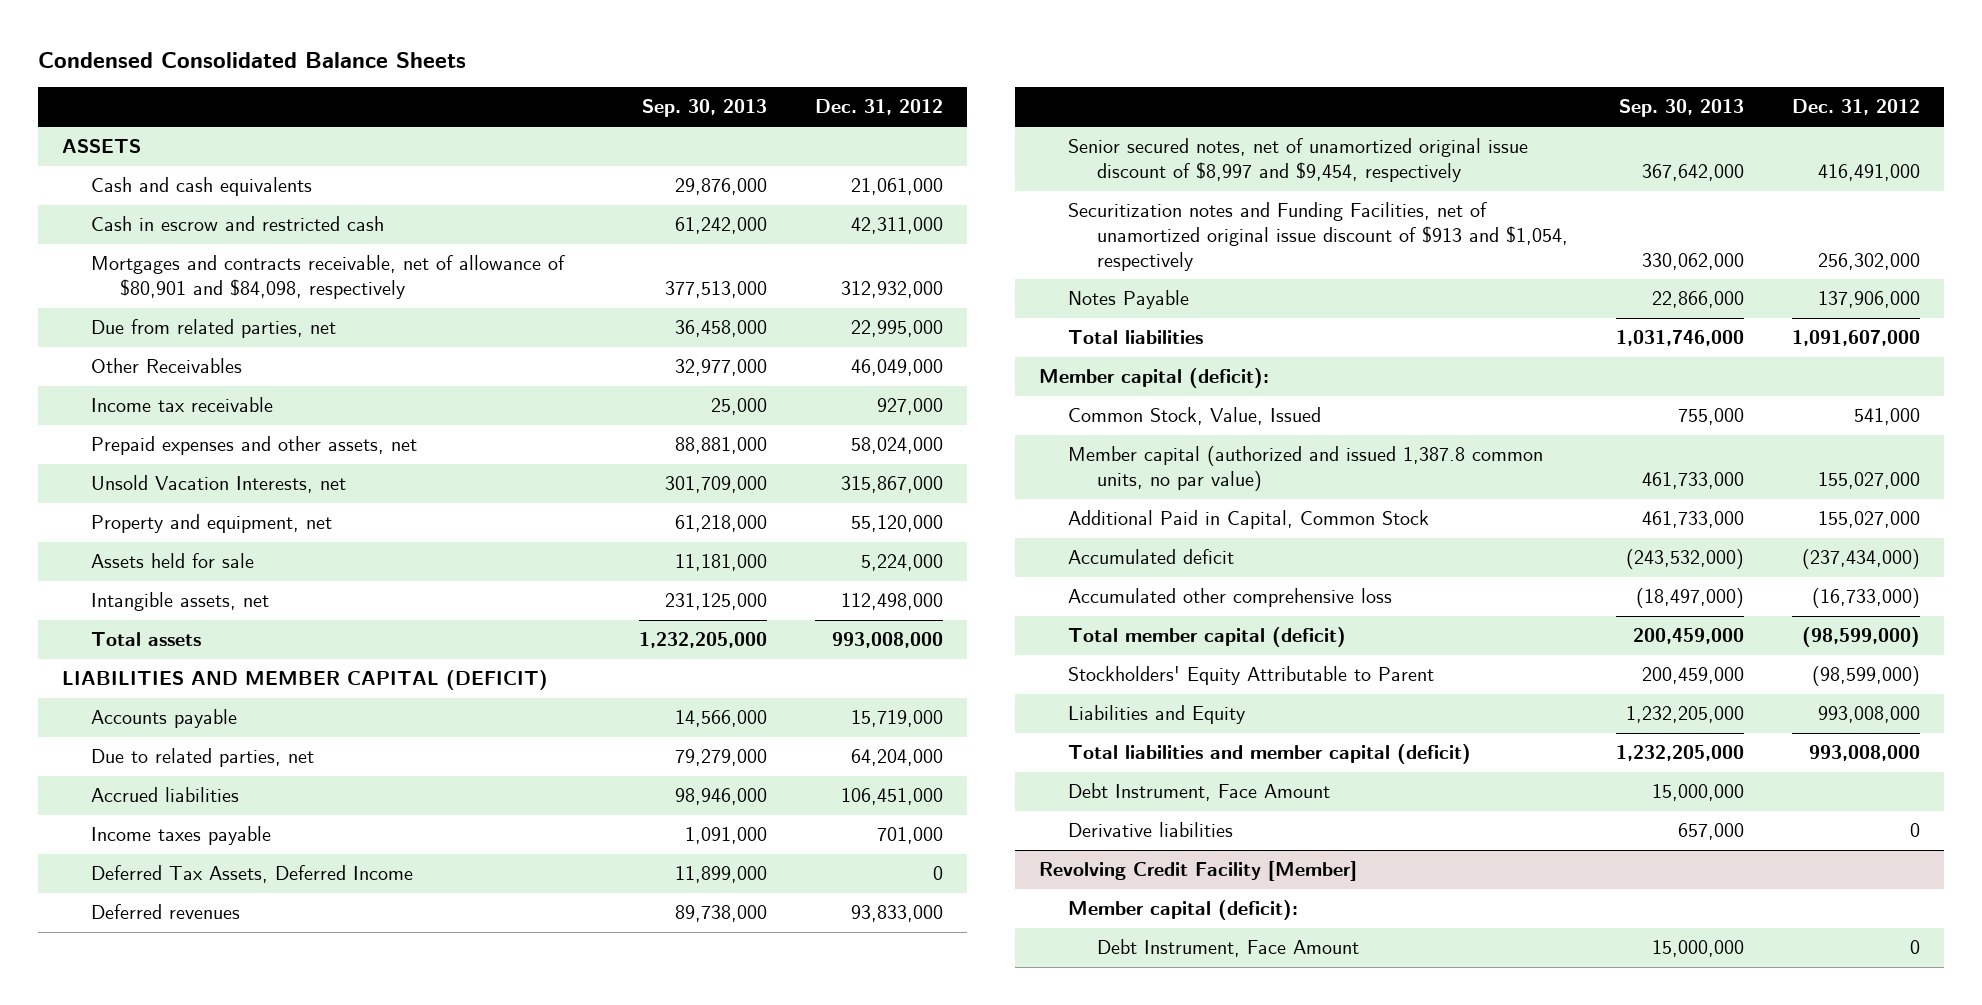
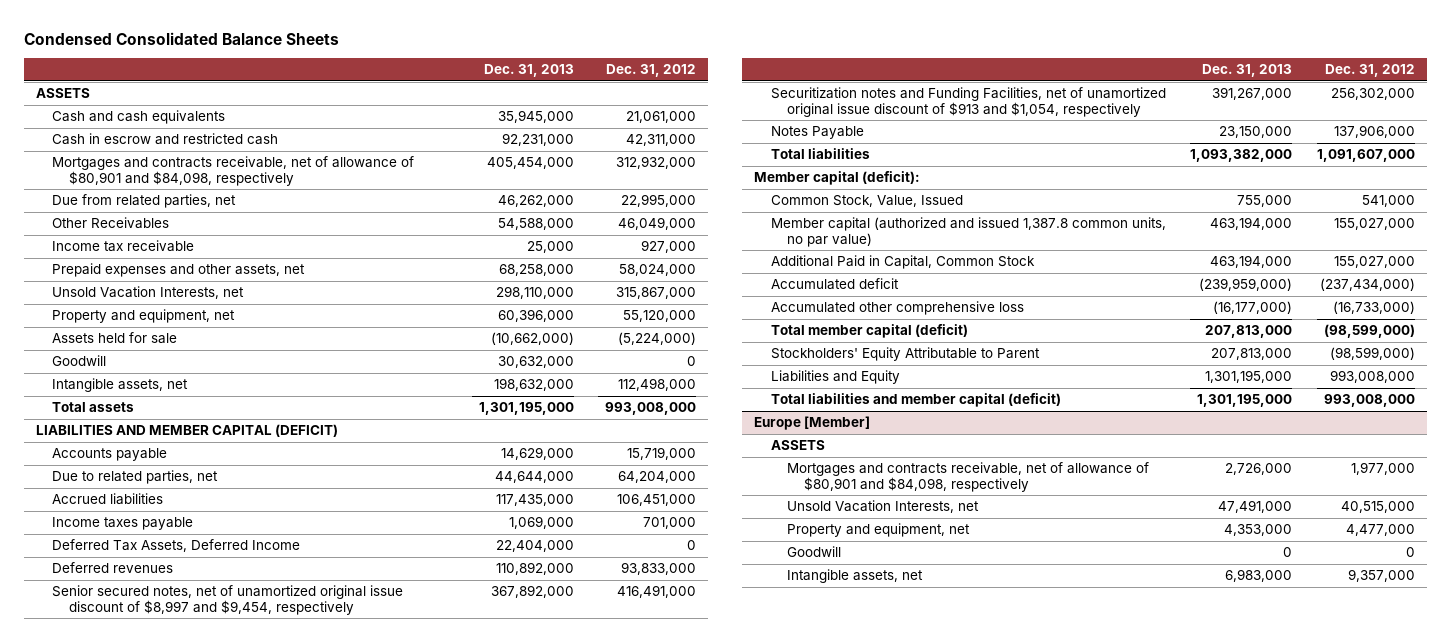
[641,99,767,118] Sep. 30, 2013 -> none
none -> [483,64,574,78] Dec. 31, 2013
[860,554,943,572] 5,224,000 -> [618,332,697,346] (5,224,000)
none -> [52,355,107,367] Goodwill
[1068,783,1331,802] Debt Instrument, Face Amount -> none
[1068,822,1234,838] Derivative liabilities -> none
[1039,861,1358,882] Revolving Credit Facility [Member] -> none
[1068,900,1299,921] Member capital (deficit): -> none
[1097,939,1360,958] Debt Instrument, Face Amount -> none
none -> [754,416,871,431] Europe [Member]
none -> [770,440,825,451] ASSETS
none -> [787,462,1150,492] Mortgages and contracts receivable, net of allowance of $80,901 and $84,098, respectively
none -> [787,500,980,514] Unsold Vacation Interests, net
none -> [787,523,971,538] Property and equipment, net
none -> [787,546,842,558] Goodwill
none -> [787,569,924,584] Intangible assets, net

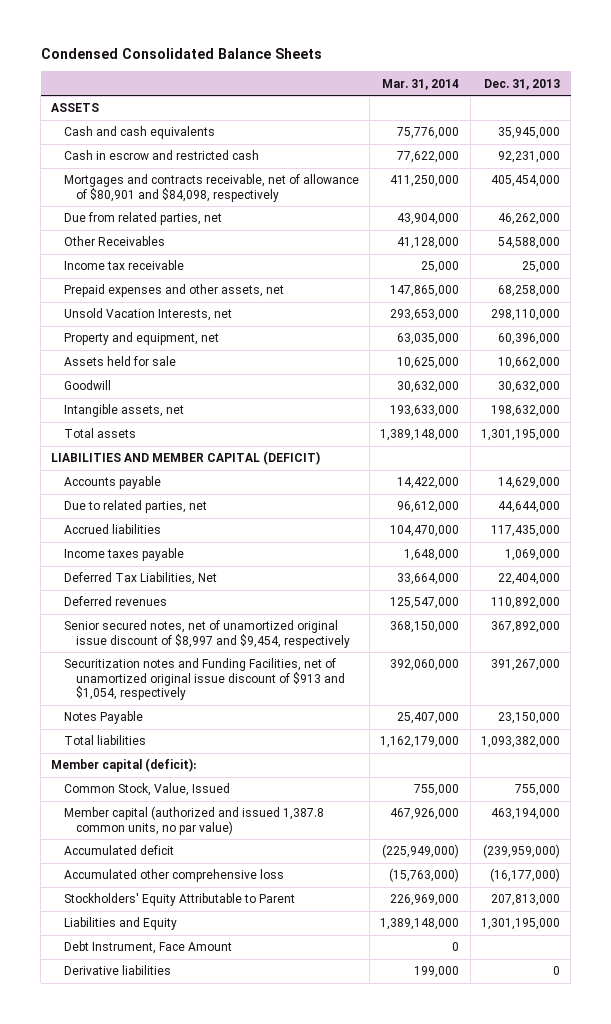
[606,64,697,78] Dec. 31, 2012 -> none
none -> [382,78,460,90] Mar. 31, 2014
[490,332,574,346] (10,662,000) -> [497,357,560,370] 10,662,000
[52,539,301,553] Deferred Tax Assets, Deferred Income -> [63,572,217,586] Deferred Tax Liabilities, Net
[770,255,1035,270] Additional Paid in Capital, Common Stock -> none
[770,324,968,339] Total member capital (deficit) -> none
[770,393,1061,408] Total liabilities and member capital (deficit) -> none
[754,416,871,431] Europe [Member] -> none
[770,440,825,451] ASSETS -> none
[787,462,1150,492] Mortgages and contracts receivable, net of allowance of $80,901 and $84,098, respectively -> none
[787,500,980,514] Unsold Vacation Interests, net -> none
[787,523,971,538] Property and equipment, net -> none
[787,546,842,558] Goodwill -> none
[787,569,924,584] Intangible assets, net -> none
none -> [63,941,232,955] Debt Instrument, Face Amount
none -> [63,965,171,976] Derivative liabilities

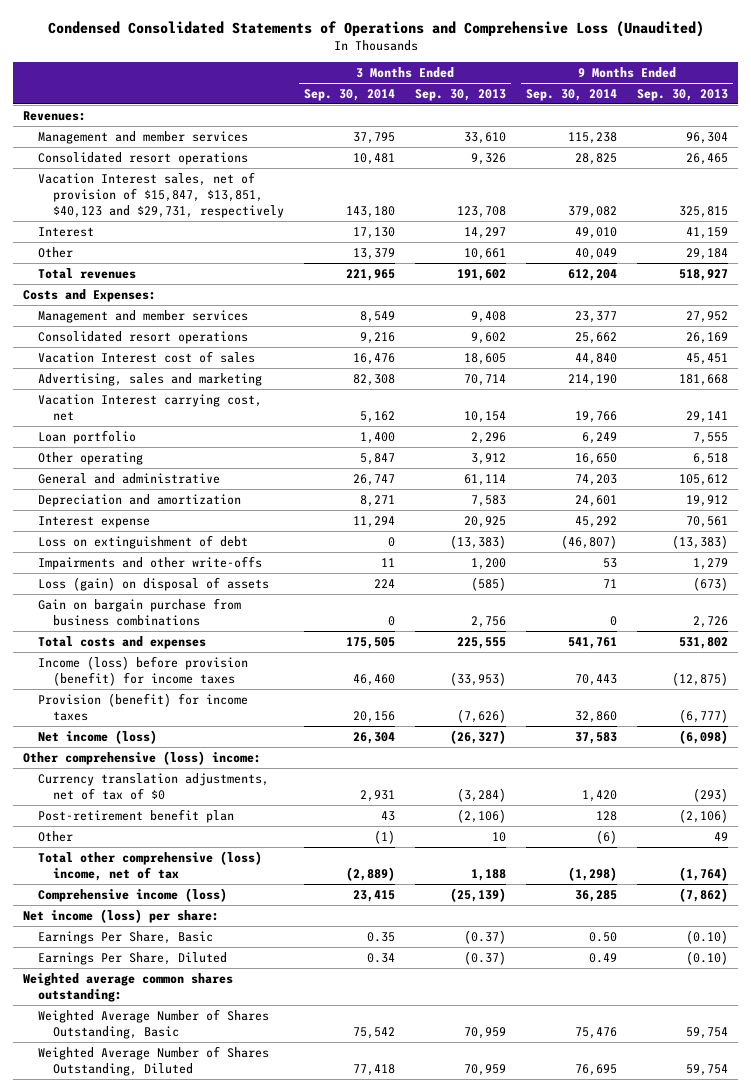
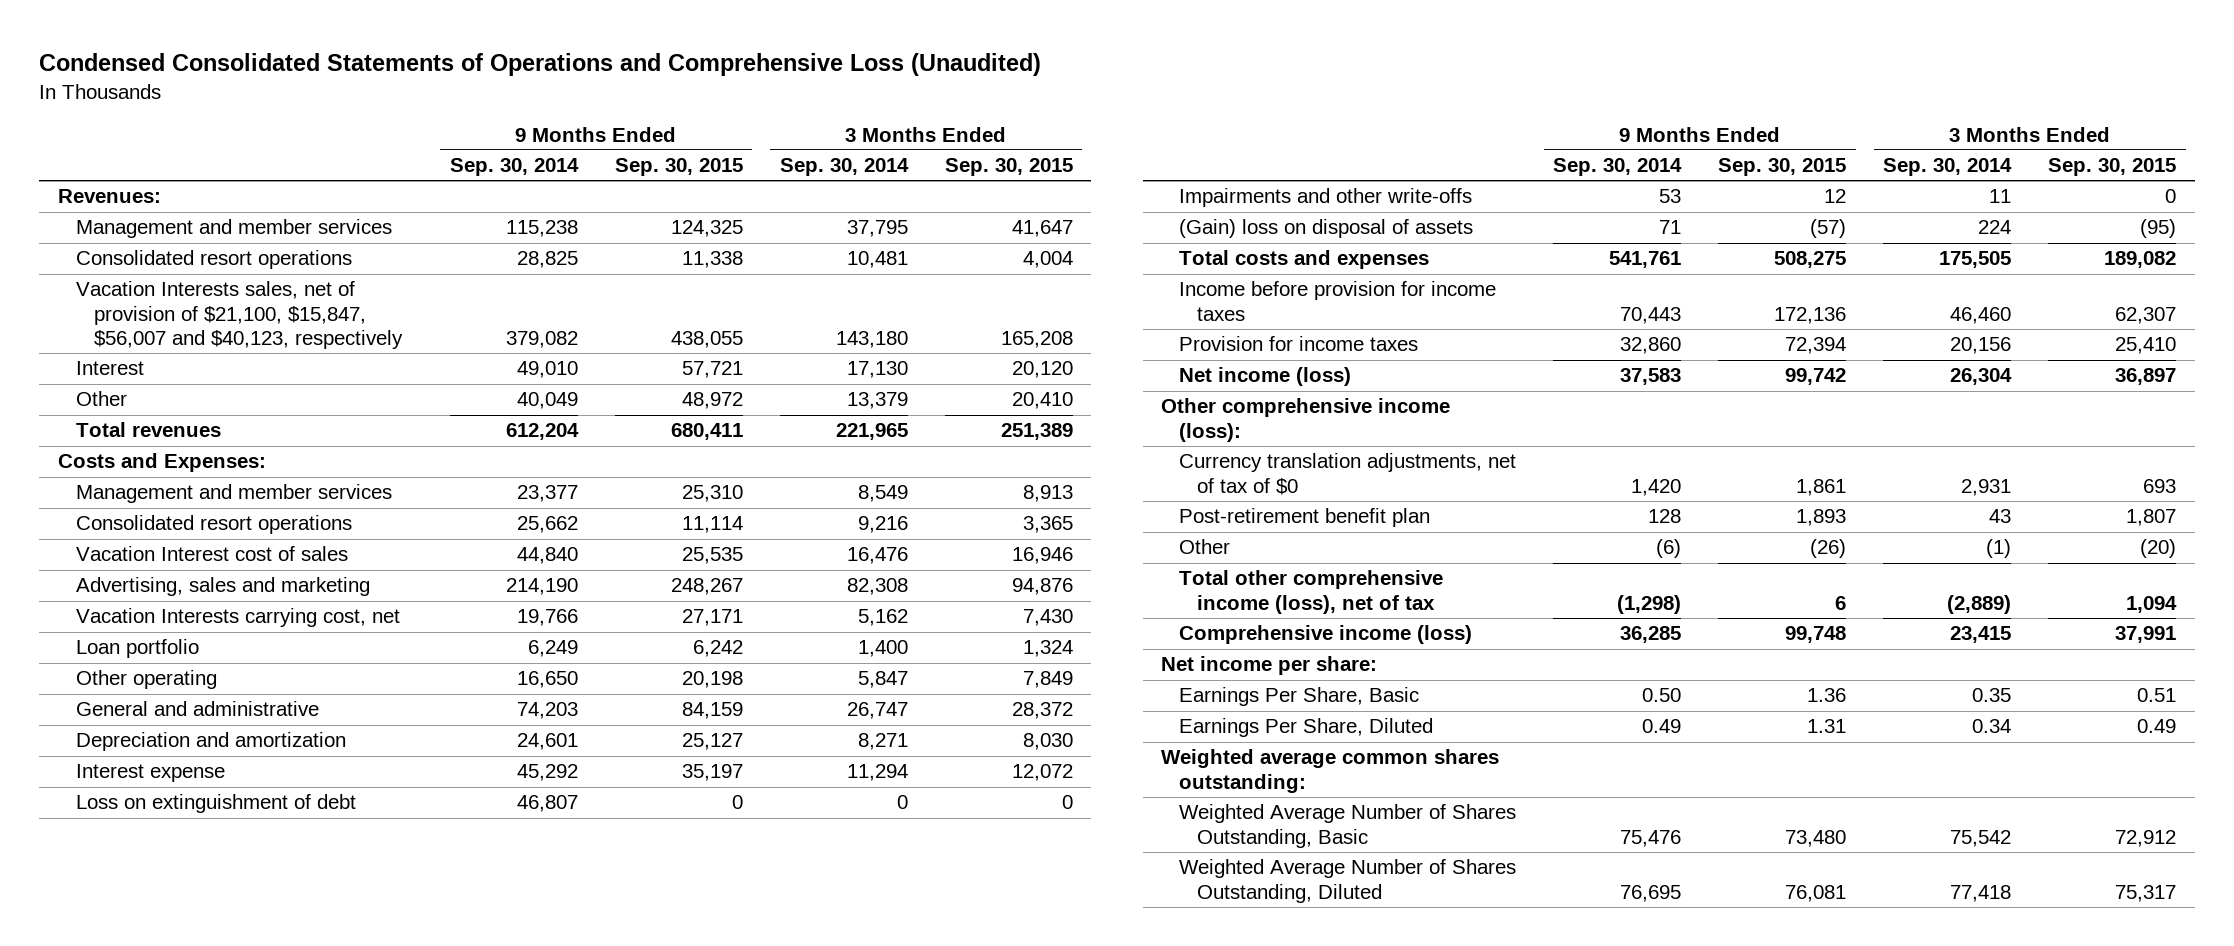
[414,88,506,101] Sep. 30, 2013 -> none
[636,88,728,101] Sep. 30, 2013 -> none
none -> [614,158,743,177] Sep. 30, 2015
none -> [944,158,1073,177] Sep. 30, 2015
[38,171,285,219] Vacation Interest sales, net of provision of $15,847, $13,851, $40,123 and $29,731, respectively -> [75,281,403,350] Vacation Interests sales, net of provision of $21,100, $15,847, $56,007 and $40,123, respectively
[38,393,263,422] Vacation Interest carrying cost, net -> [75,608,400,628] Vacation Interests carrying cost, net
[560,534,617,549] (46,807) -> [516,795,578,813] 46,807
[38,597,242,627] Gain on bargain purchase from business combinations -> none
[38,576,270,591] Loss (gain) on disposal of assets -> [1179,219,1474,239] (Gain) loss on disposal of assets
[38,655,249,687] Income (loss) before provision (benefit) for income taxes -> [1179,281,1497,321] Income before provision for income taxes
[38,692,249,722] Provision (benefit) for income taxes -> [1179,336,1419,352] Provision for income taxes
[23,750,262,765] Other comprehensive (loss) income: -> [1161,398,1451,442] Other comprehensive income (loss):
[38,850,263,882] Total other comprehensive (loss) income, net of tax -> [1179,570,1444,614] Total other comprehensive income (loss), net of tax
[23,908,220,923] Net income (loss) per share: -> [1161,656,1378,676] Net income per share:

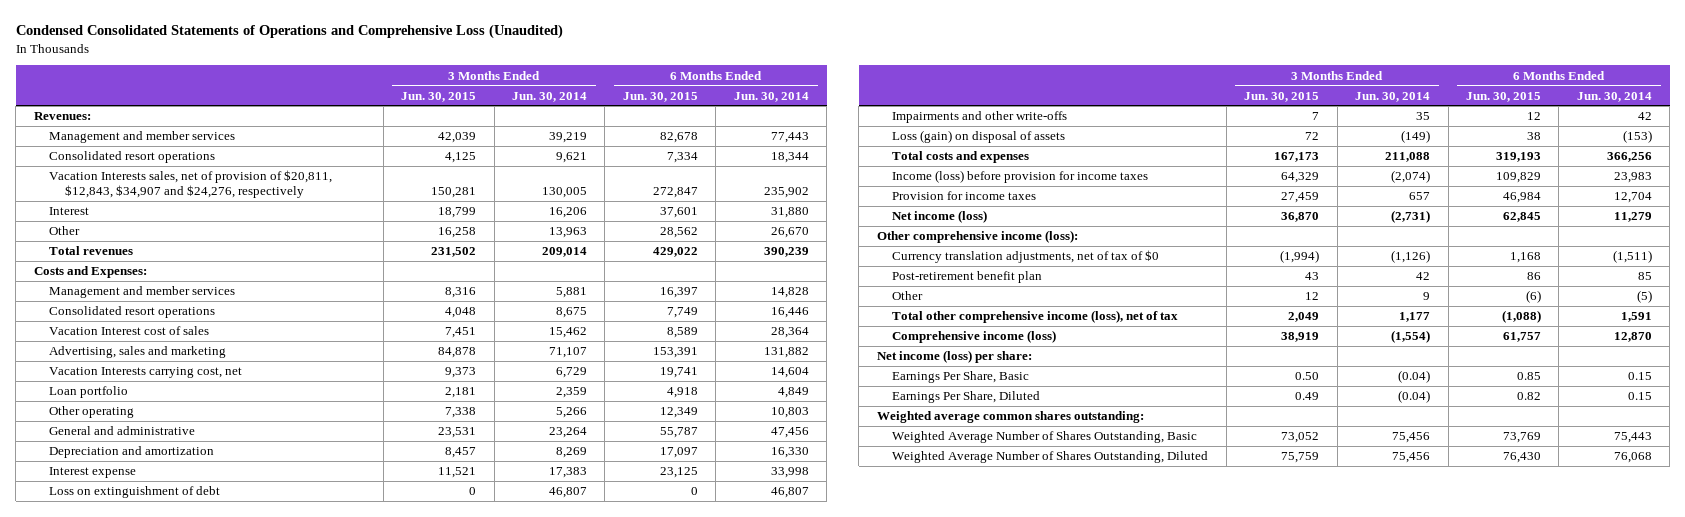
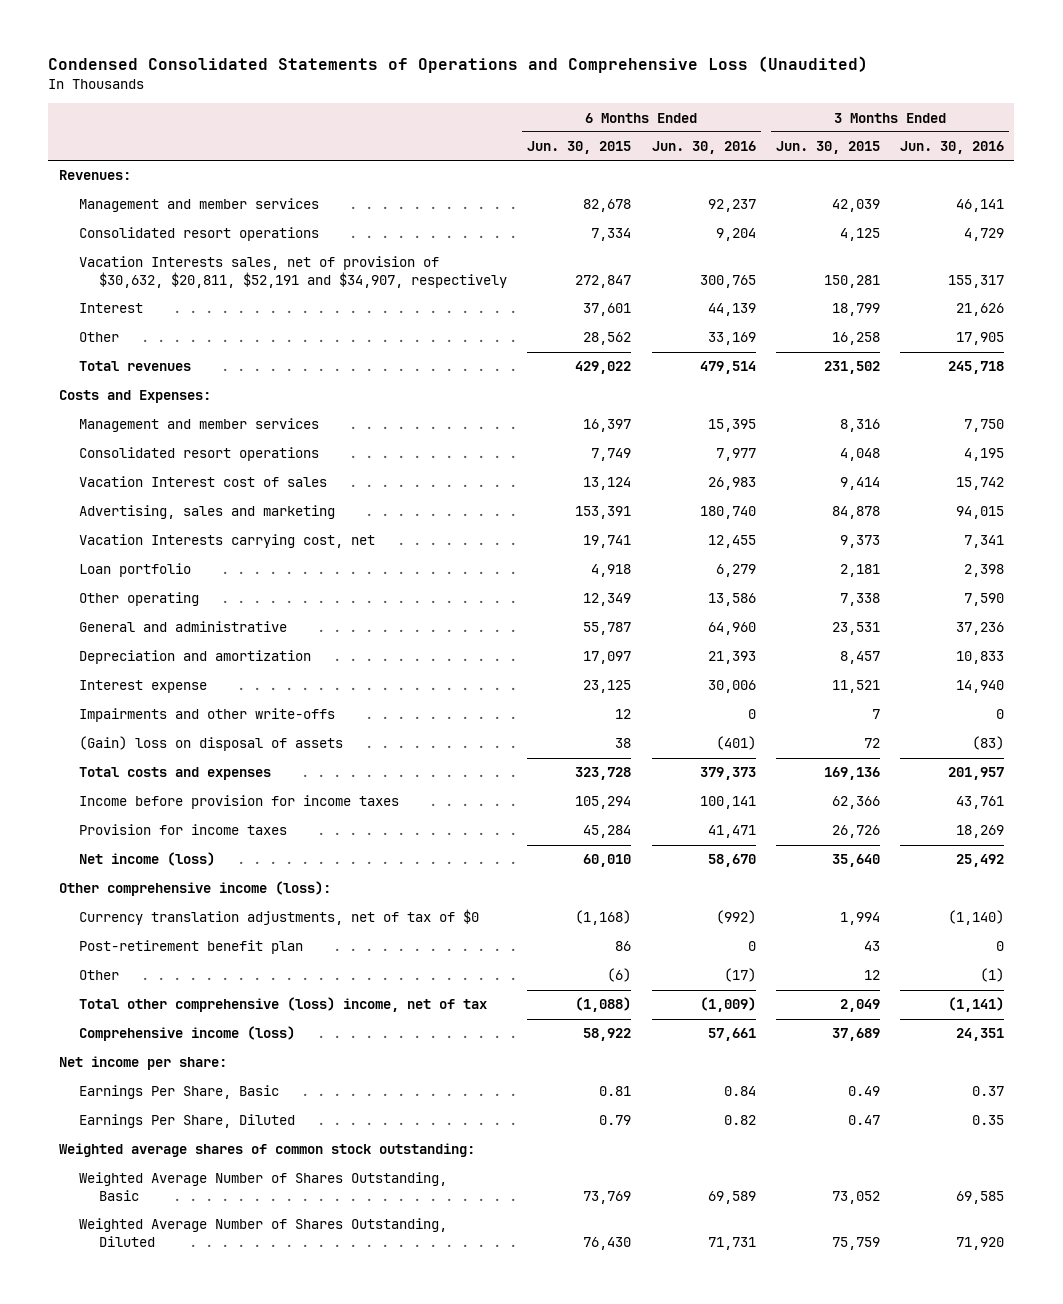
[511,91,587,102] Jun. 30, 2014 -> none
[733,91,809,102] Jun. 30, 2014 -> none
none -> [651,141,756,155] Jun. 30, 2016
none -> [900,141,1005,155] Jun. 30, 2016
[49,170,333,199] Vacation Interests sales, net of provision of $20,811, $12,843, $34,907 and $24,276, respectively -> [78,256,507,289] Vacation Interests sales, net of provision of $30,632, $20,811, $52,191 and $34,907, respectively
[445,327,477,339] 7,451 -> [839,477,880,491] 9,414
[666,327,698,339] 8,589 -> [583,477,632,491] 13,124
[49,486,221,499] Loss on extinguishment of debt -> none
[892,130,1066,144] Loss (gain) on disposal of assets -> [78,736,343,752] (Gain) loss on disposal of assets
[1274,152,1320,163] 167,173 -> [823,767,880,781] 169,136
[1495,152,1541,163] 319,193 -> [575,767,632,781] 323,728
[892,170,1149,184] Income (loss) before provision for income taxes -> [78,795,399,810] Income before provision for income taxes
[1281,172,1320,184] 64,329 -> [831,796,880,810] 62,366
[1495,172,1541,184] 109,829 -> [575,796,632,810] 105,294
[1281,192,1320,204] 27,459 -> [831,825,880,839] 26,726
[1502,192,1541,204] 46,984 -> [583,825,632,839] 45,284
[1281,212,1320,223] 36,870 -> [831,854,880,868] 35,640
[1502,212,1541,223] 62,845 -> [583,854,632,868] 60,010
[1280,250,1320,264] (1,994) -> [839,912,880,926] 1,994
[1509,252,1541,264] 1,168 -> [575,910,632,926] (1,168)
[892,310,1179,324] Total other comprehensive income (loss), net of tax -> [78,997,487,1013] Total other comprehensive (loss) income, net of tax
[1281,332,1320,343] 38,919 -> [831,1028,880,1042] 37,689
[1502,332,1541,343] 61,757 -> [583,1028,632,1042] 58,922
[876,350,1032,364] Net income (loss) per share: -> [58,1056,227,1071] Net income per share:
[1295,372,1320,381] 0.50 -> [847,1086,880,1097] 0.49
[1516,372,1541,381] 0.85 -> [599,1086,632,1097] 0.81
[1295,392,1320,401] 0.49 -> [847,1115,880,1126] 0.47
[1516,392,1541,401] 0.82 -> [599,1115,632,1126] 0.79
[876,411,1144,424] Weighted average common shares outstanding: -> [58,1143,475,1158] Weighted average shares of common stock outstanding:

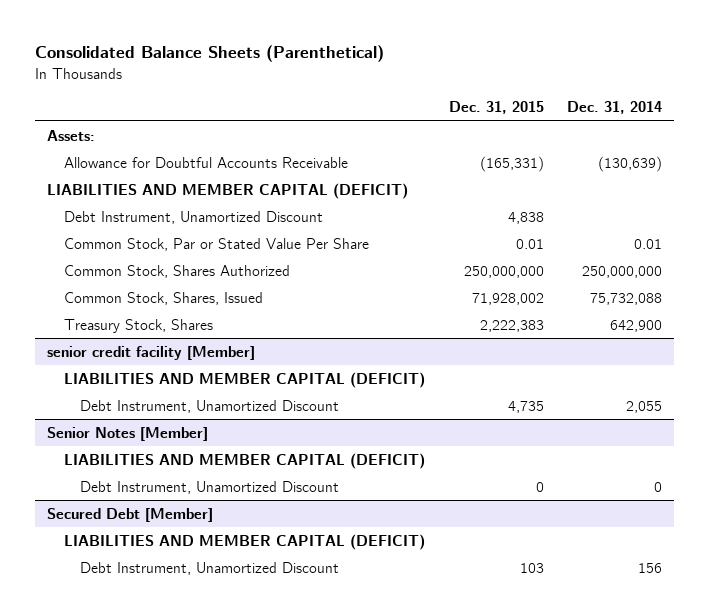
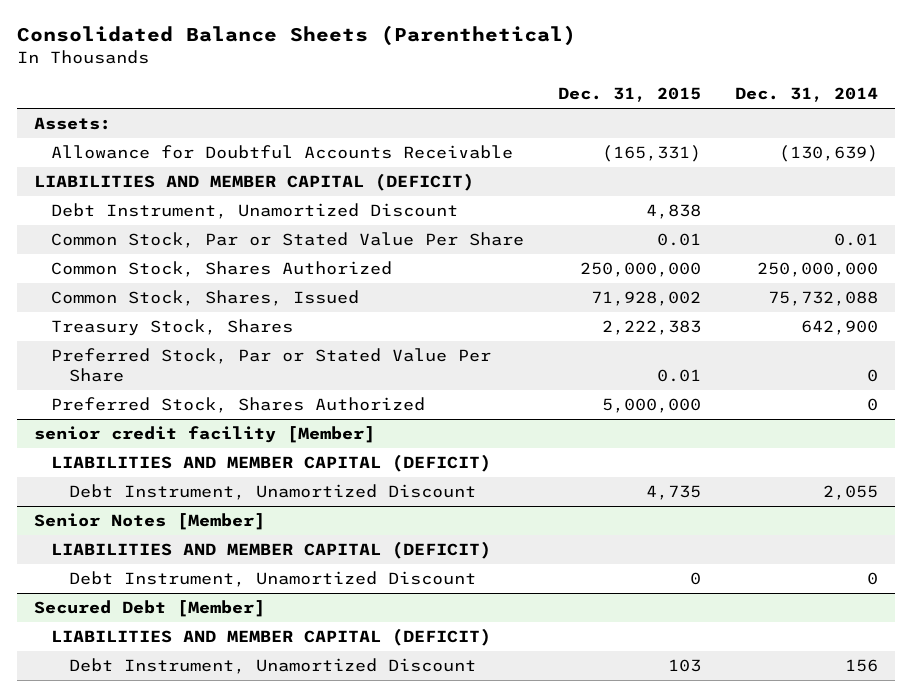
none -> [51,348,492,382] Preferred Stock, Par or Stated Value Per Share
none -> [51,397,426,414] Preferred Stock, Shares Authorized

